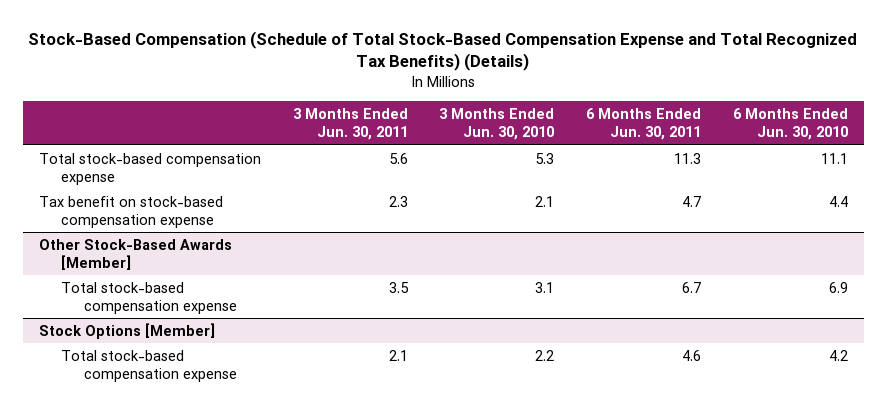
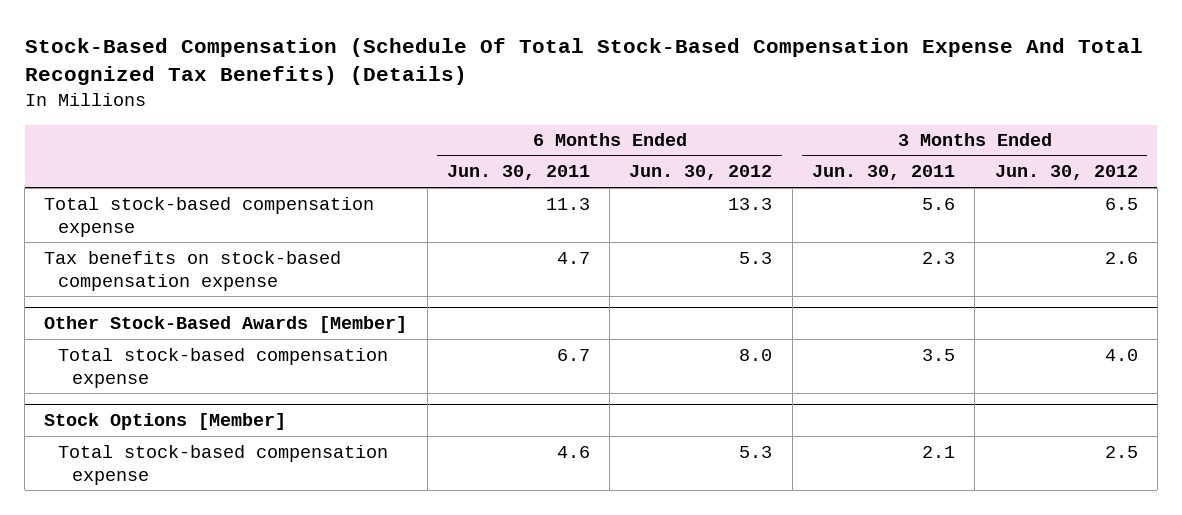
[28,31,858,72] Stock-Based Compensation (Schedule of Total Stock-Based Compensation Expense and Total Recognized Tax Benefits) (Details) -> [24,37,1143,86] Stock-Based Compensation (Schedule Of Total Stock-Based Compensation Expense And Total Recognized Tax Benefits) (Details)
[439,108,555,140] 3 Months Ended Jun. 30, 2010 -> none
[732,108,848,140] 6 Months Ended Jun. 30, 2010 -> none
none -> [629,165,773,181] Jun. 30, 2012
none -> [994,165,1138,181] Jun. 30, 2012
[38,195,223,228] Tax benefit on stock-based compensation expense -> [44,250,342,291] Tax benefits on stock-based compensation expense

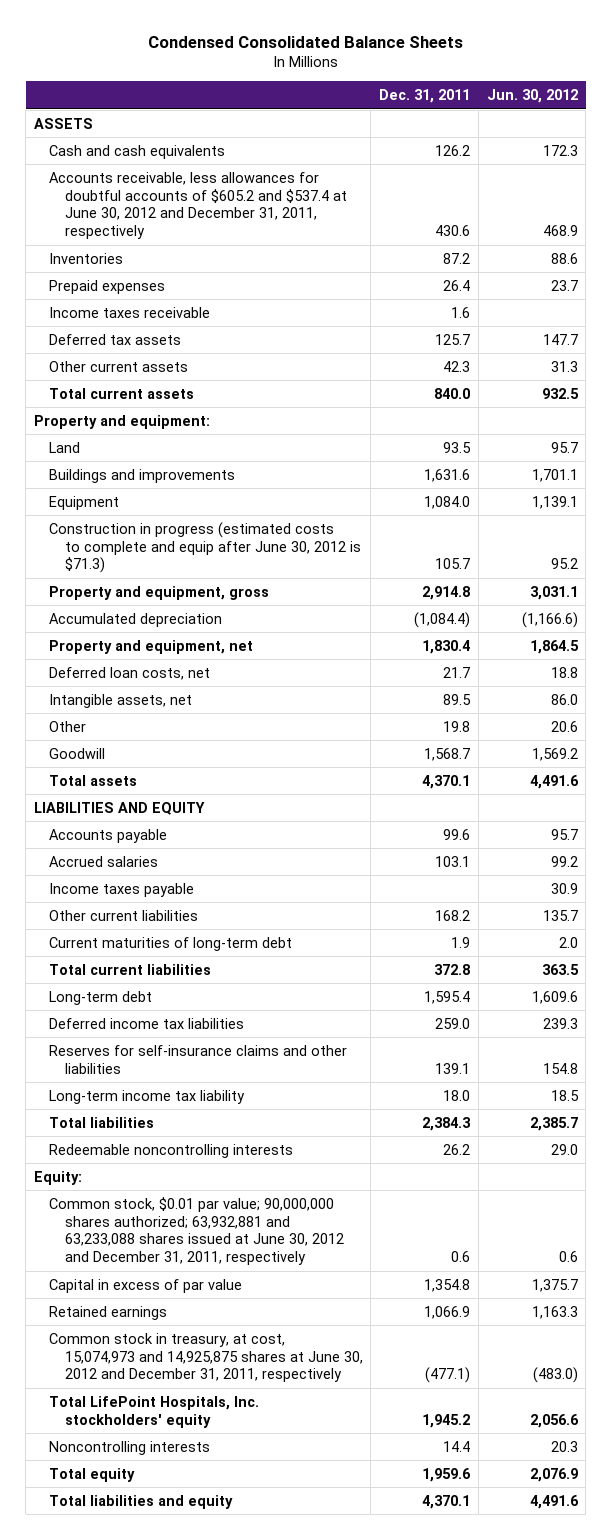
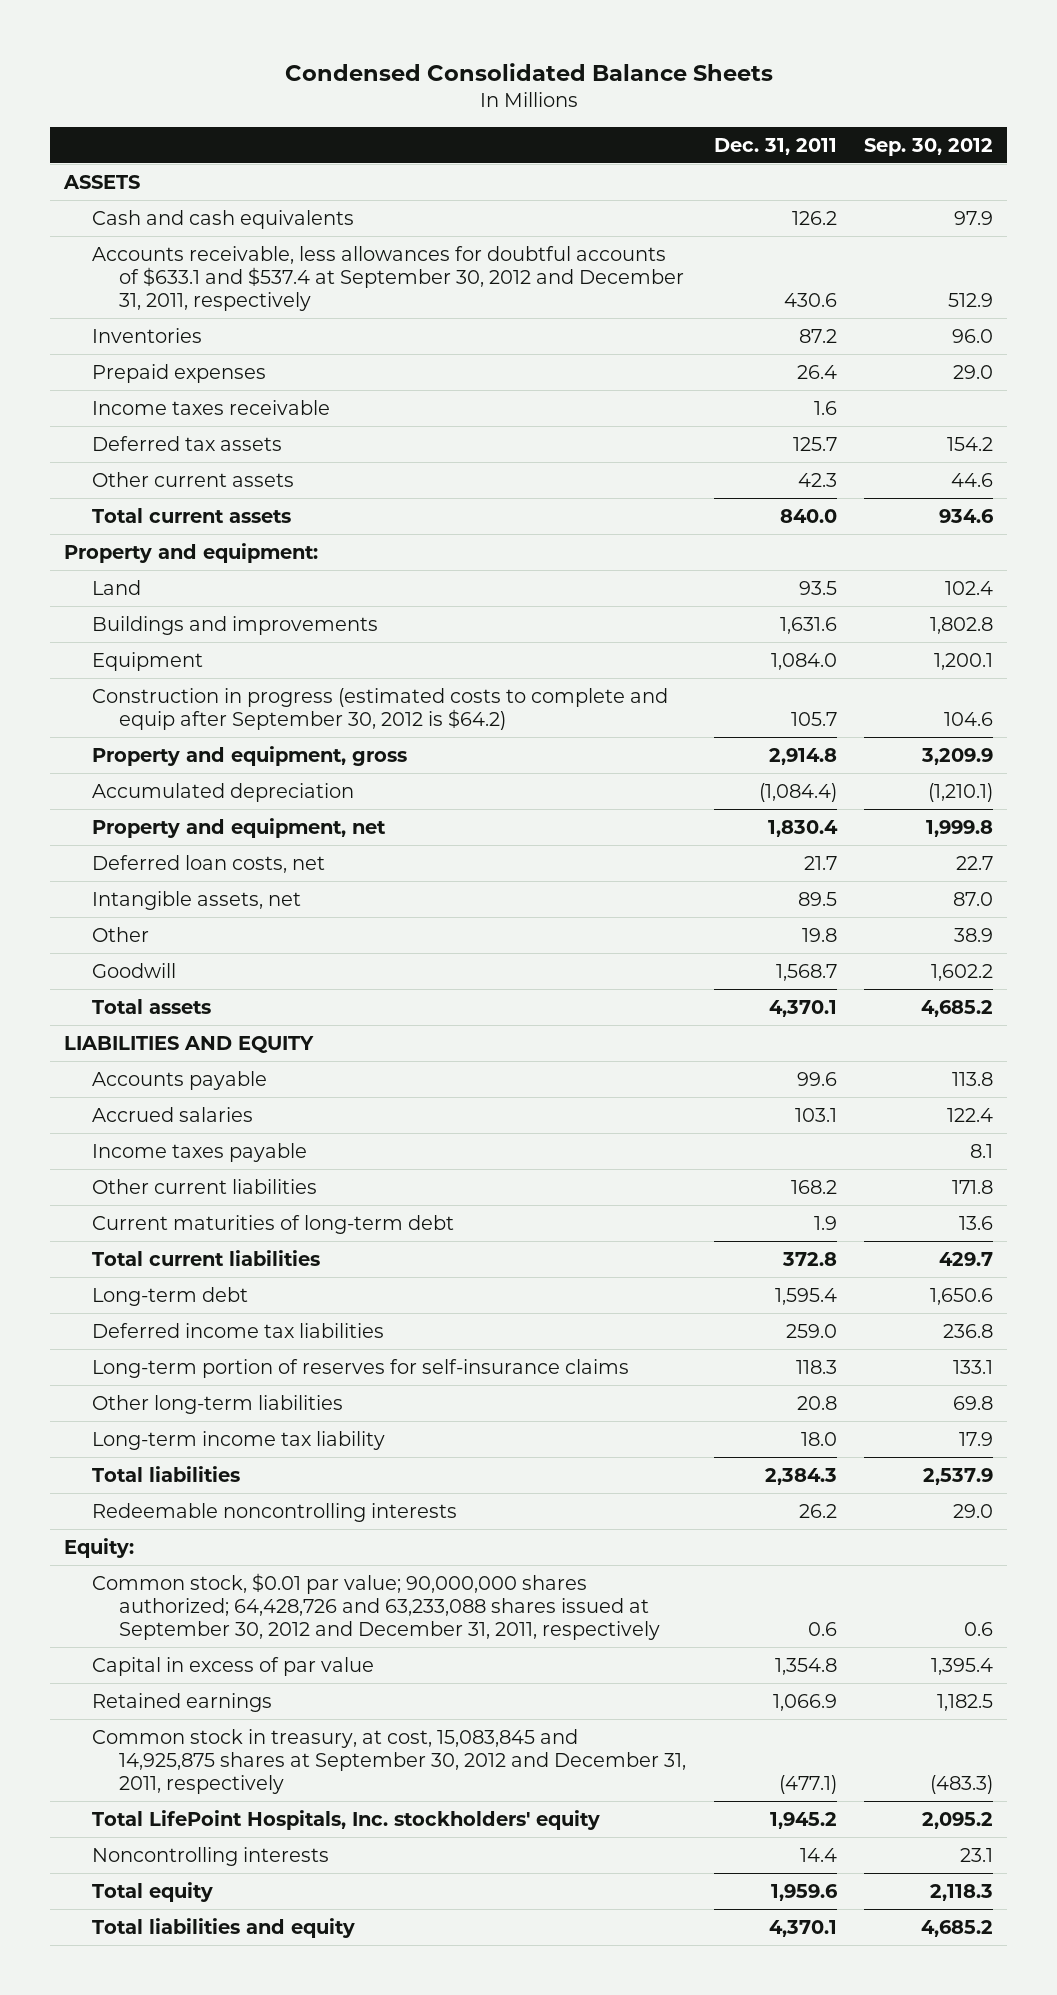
[486,89,578,104] Jun. 30, 2012 -> none
none -> [864,137,994,156] Sep. 30, 2012
[49,171,347,240] Accounts receivable, less allowances for doubtful accounts of $605.2 and $537.4 at June 30, 2012 and December 31, 2011, respectively -> [91,245,685,311] Accounts receivable, less allowances for doubtful accounts of $633.1 and $537.4 at September 30, 2012 and December 31, 2011, respectively
[49,521,361,574] Construction in progress (estimated costs to complete and equip after June 30, 2012 is $71.3) -> [91,687,668,730] Construction in progress (estimated costs to complete and equip after September 30, 2012 is $64.2)
[49,1044,348,1074] Reserves for self-insurance claims and other liabilities -> none
none -> [91,1358,629,1378] Long-term portion of reserves for self-insurance claims
none -> [91,1394,343,1414] Other long-term liabilities
[49,1196,344,1266] Common stock, $0.01 par value; 90,000,000 shares authorized; 63,932,881 and 63,233,088 shares issued at June 30, 2012 and December 31, 2011, respectively -> [91,1572,661,1640] Common stock, $0.01 par value; 90,000,000 shares authorized; 64,428,726 and 63,233,088 shares issued at September 30, 2012 and December 31, 2011, respectively
[49,1332,363,1383] Common stock in treasury, at cost, 15,074,973 and 14,925,875 shares at June 30, 2012 and December 31, 2011, respectively -> [91,1728,687,1794] Common stock in treasury, at cost, 15,083,845 and 14,925,875 shares at September 30, 2012 and December 31, 2011, respectively

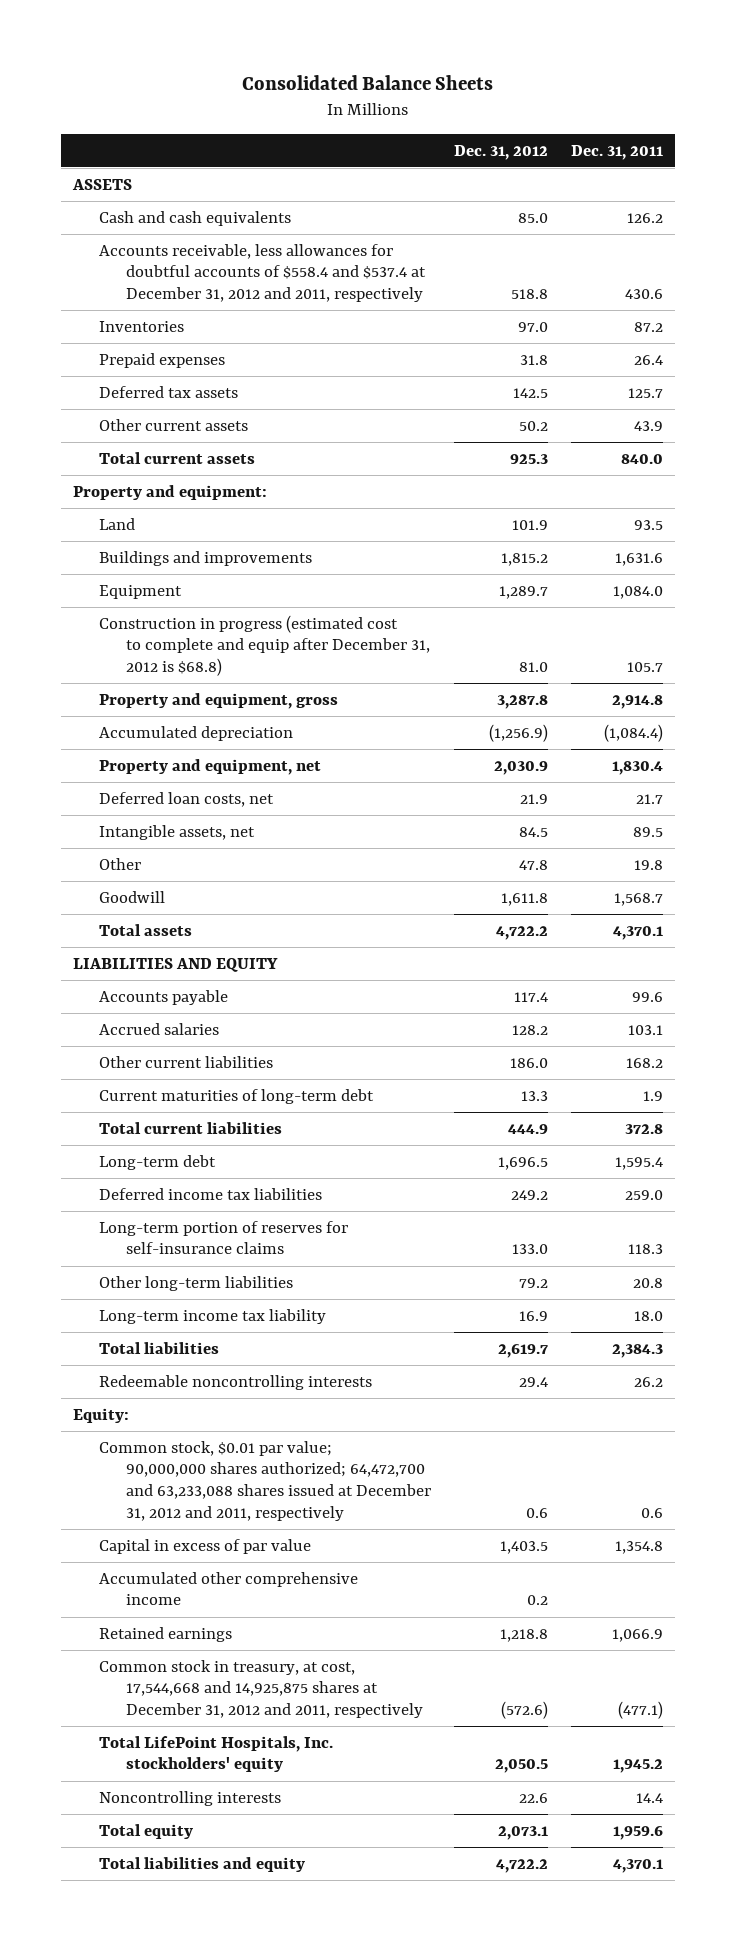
[284,62,773,81] Condensed Consolidated Balance Sheets -> [242,75,494,91] Consolidated Balance Sheets
[864,137,994,156] Sep. 30, 2012 -> none
none -> [454,144,549,160] Dec. 31, 2012
[91,245,685,311] Accounts receivable, less allowances for doubtful accounts of $633.1 and $537.4 at September 30, 2012 and December 31, 2011, respectively -> [99,243,427,303] Accounts receivable, less allowances for doubtful accounts of $558.4 and $537.4 at December 31, 2012 and 2011, respectively
[91,399,330,415] Income taxes receivable -> none
[797,472,837,487] 42.3 -> [634,420,664,431] 43.9
[91,687,668,730] Construction in progress (estimated costs to complete and equip after September 30, 2012 is $64.2) -> [99,614,431,677] Construction in progress (estimated cost to complete and equip after December 31, 2012 is $68.8)
[91,1142,307,1162] Income taxes payable -> none
[91,1572,661,1640] Common stock, $0.01 par value; 90,000,000 shares authorized; 64,428,726 and 63,233,088 shares issued at September 30, 2012 and December 31, 2011, respectively -> [99,1440,432,1521] Common stock, $0.01 par value; 90,000,000 shares authorized; 64,472,700 and 63,233,088 shares issued at December 31, 2012 and 2011, respectively
none -> [99,1571,359,1606] Accumulated other comprehensive income
[91,1728,687,1794] Common stock in treasury, at cost, 15,083,845 and 14,925,875 shares at September 30, 2012 and December 31, 2011, respectively -> [99,1659,424,1719] Common stock in treasury, at cost, 17,544,668 and 14,925,875 shares at December 31, 2012 and 2011, respectively

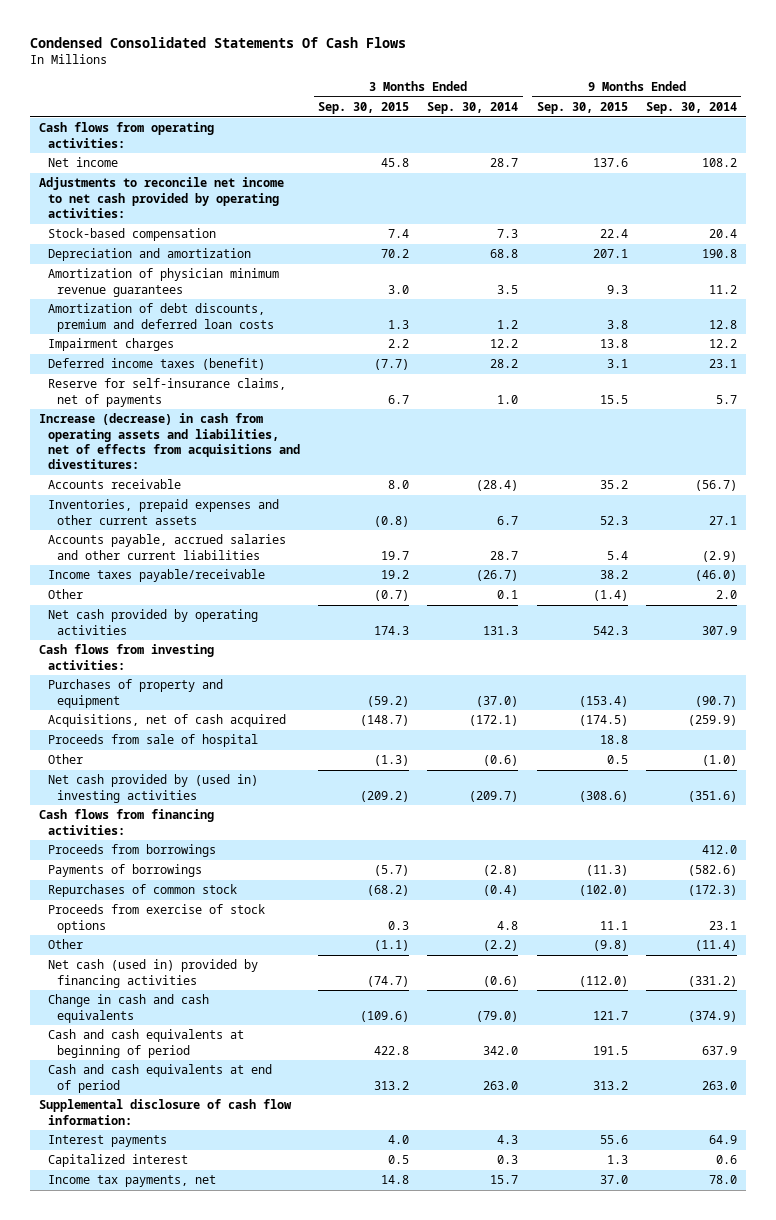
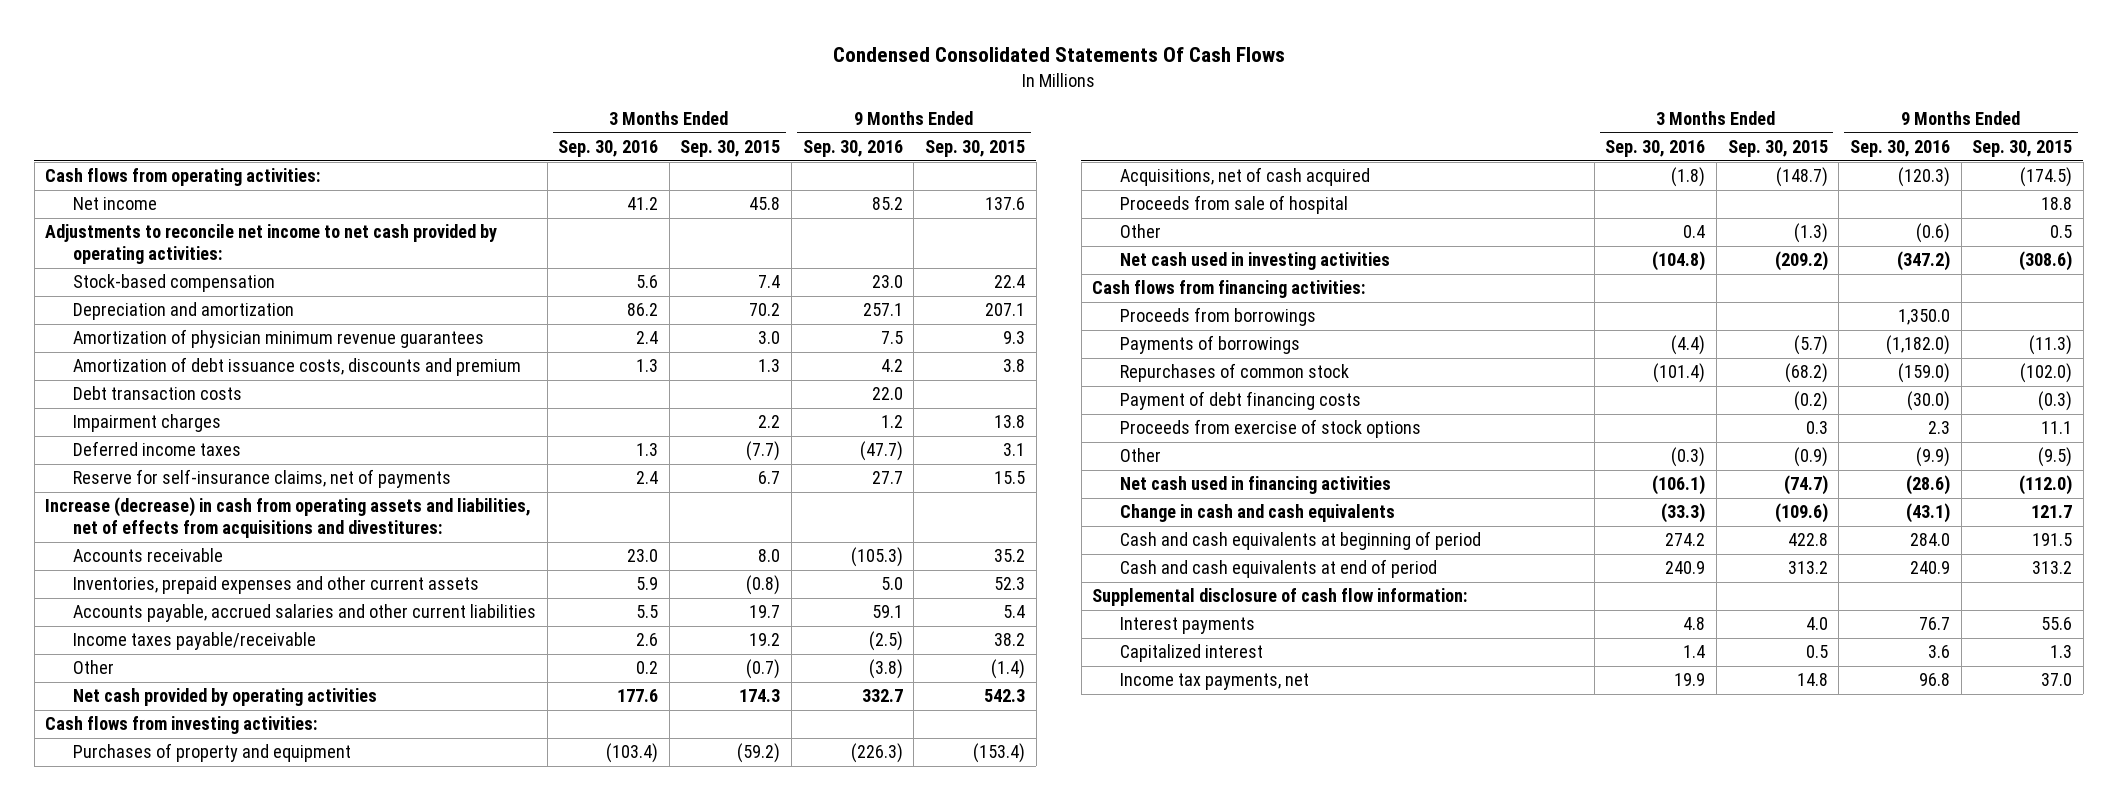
[427,101,519,114] Sep. 30, 2014 -> none
[645,101,737,114] Sep. 30, 2014 -> none
none -> [558,139,659,157] Sep. 30, 2016
none -> [802,139,903,157] Sep. 30, 2016
[47,303,274,332] Amortization of debt discounts, premium and deferred loan costs -> [72,357,521,377] Amortization of debt issuance costs, discounts and premium
none -> [72,386,242,401] Debt transaction costs
[47,358,265,371] Deferred income taxes (benefit) -> [72,441,241,457] Deferred income taxes
[47,774,258,803] Net cash provided by (used in) investing activities -> [1120,252,1391,271] Net cash used in investing activities
none -> [1120,391,1362,411] Payment of debt financing costs
[374,940,410,952] (1.1) -> [1793,447,1828,468] (0.9)
[592,940,628,952] (9.8) -> [2038,447,2073,468] (9.5)
[47,959,258,988] Net cash (used in) provided by financing activities -> [1120,476,1392,495] Net cash used in financing activities

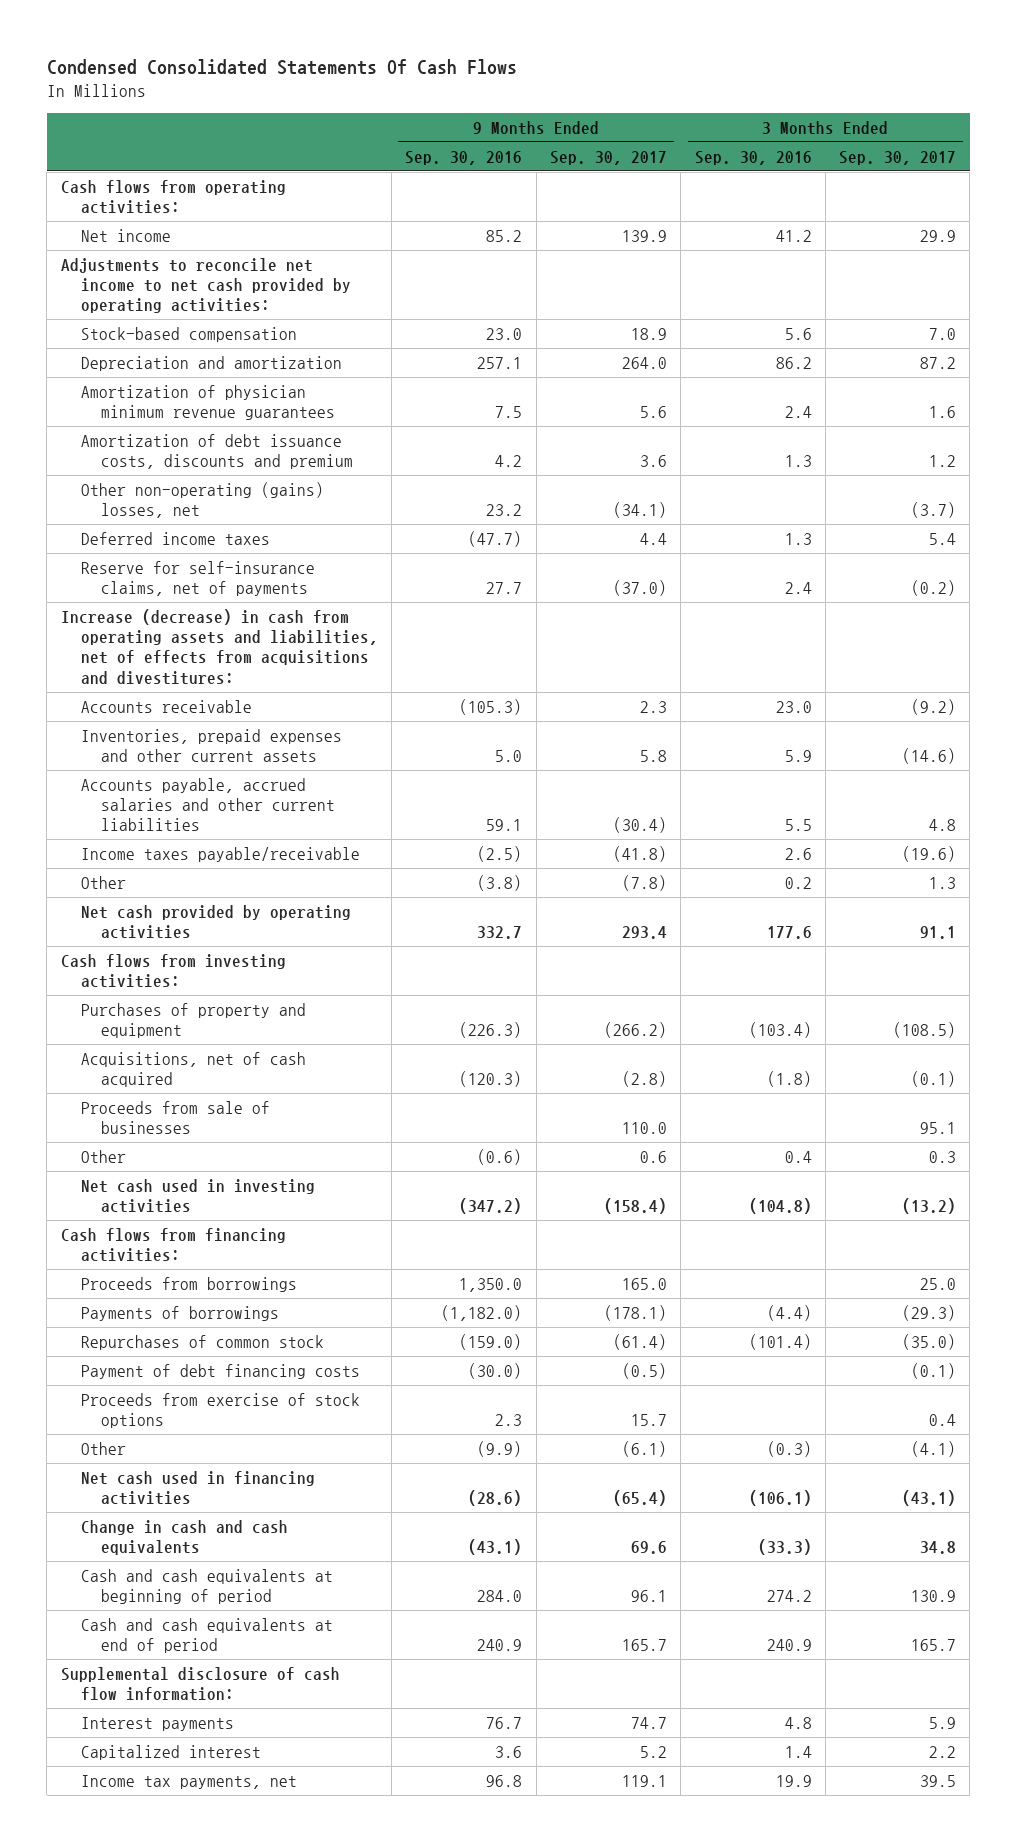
[680,139,781,157] Sep. 30, 2015 -> none
[925,139,1026,157] Sep. 30, 2015 -> none
none -> [549,150,667,165] Sep. 30, 2017
none -> [839,150,957,165] Sep. 30, 2017
[72,386,242,401] Debt transaction costs -> none
[72,414,221,433] Impairment charges -> none
none -> [80,481,324,519] Other non-operating (gains) losses, net
[1120,195,1349,215] Proceeds from sale of hospital -> [80,1100,270,1135] Proceeds from sale of businesses

